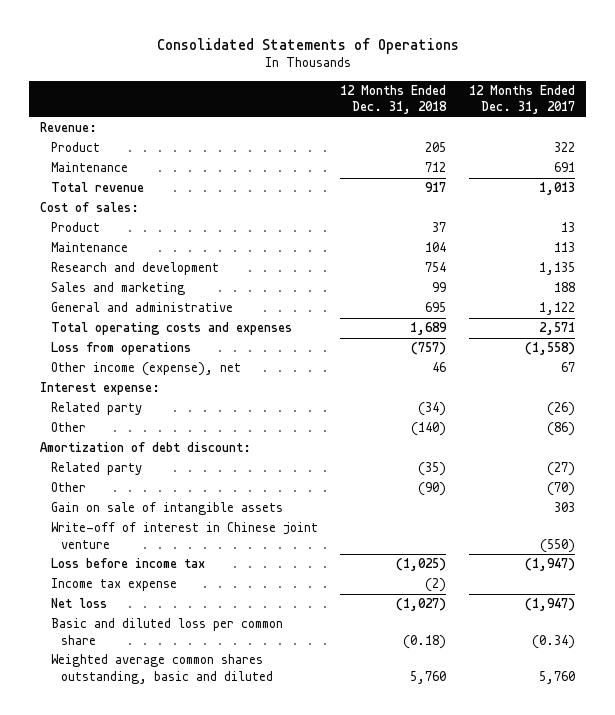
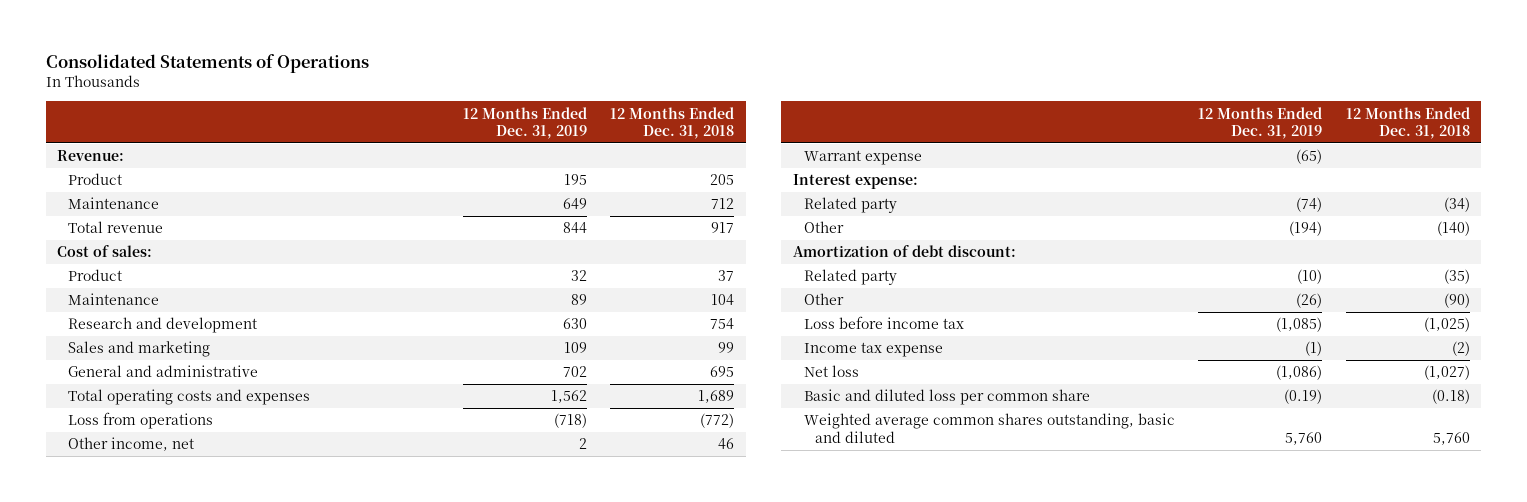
[468,84,575,115] 12 Months Ended Dec. 31, 2017 -> none
none -> [462,106,587,139] 12 Months Ended Dec. 31, 2019
[411,342,447,356] (757) -> [699,413,734,429] (772)
[50,362,241,377] Other income (expense), net -> [68,437,195,452] Other income, net
none -> [803,150,922,166] Warrant expense
[50,502,283,516] Gain on sale of intangible assets -> none
[50,522,318,549] Write-off of interest in Chinese joint venture -> none

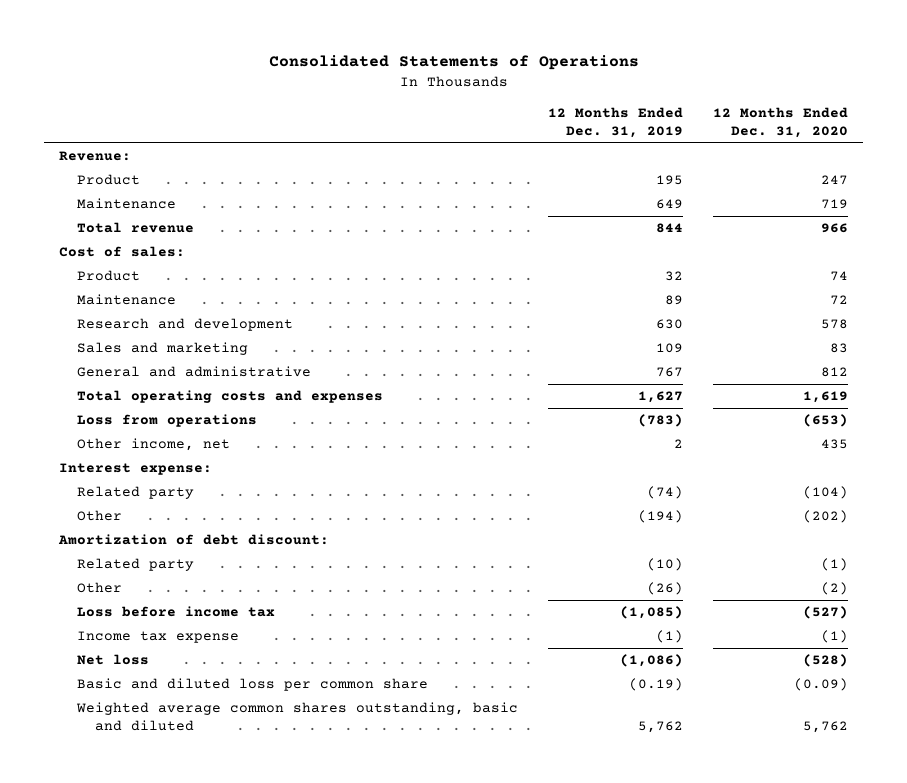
[609,106,734,139] 12 Months Ended Dec. 31, 2018 -> none
none -> [713,106,849,138] 12 Months Ended Dec. 31, 2020
[562,366,587,378] 702 -> [656,367,684,378] 767
[550,390,587,404] 1,562 -> [638,391,684,404] 1,627
[553,413,587,429] (718) -> [638,414,684,428] (783)
[803,150,922,166] Warrant expense -> none
[1285,431,1323,445] 5,760 -> [638,721,684,734] 5,762

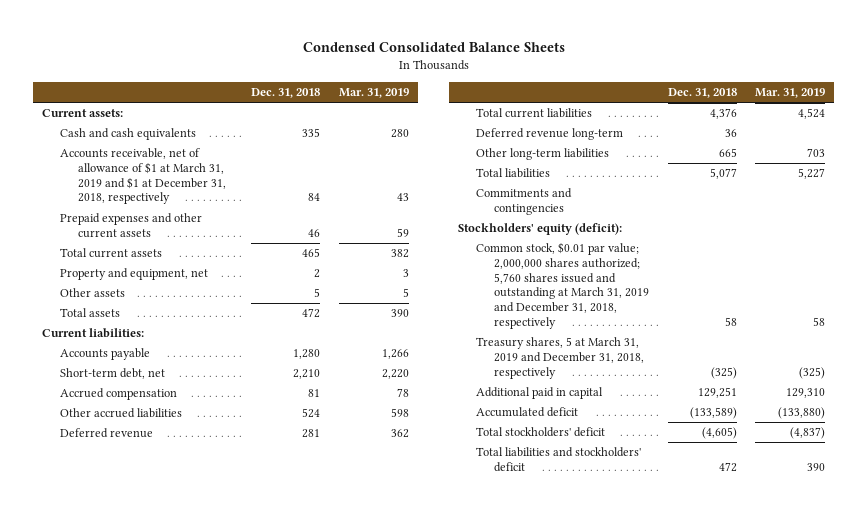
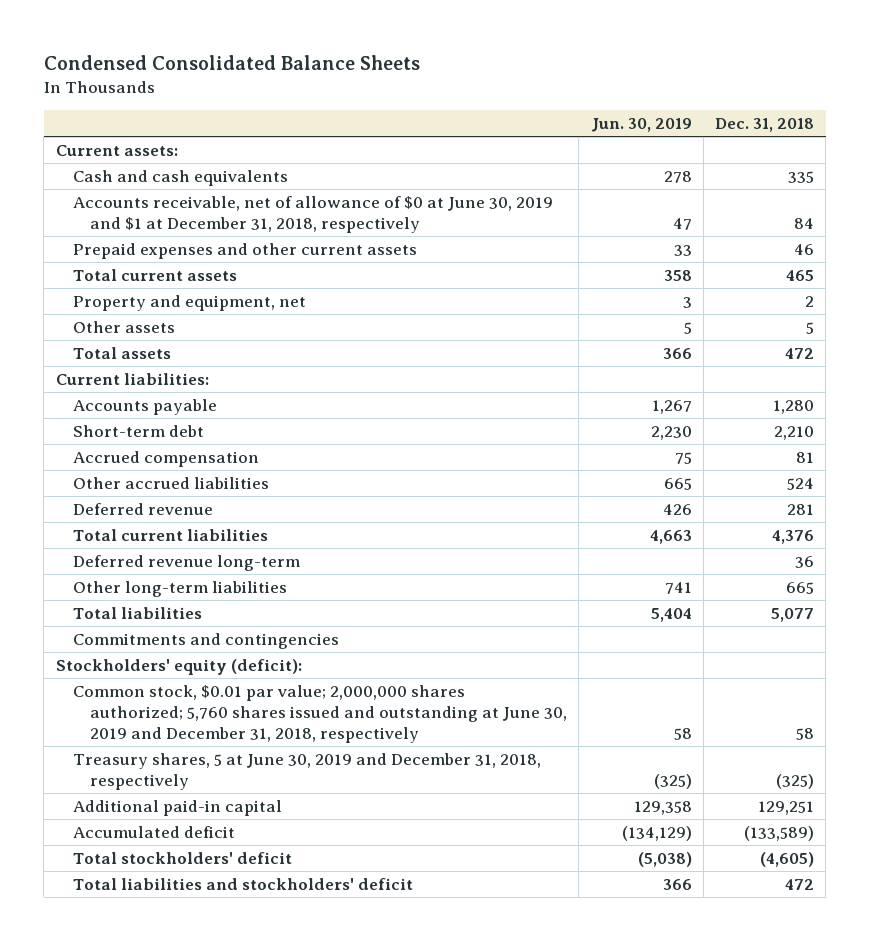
[338,87,409,98] Mar. 31, 2019 -> none
none -> [590,118,692,133] Jun. 30, 2019
[60,148,227,205] Accounts receivable, net of allowance of $1 at March 31, 2019 and $1 at December 31, 2018, respectively -> [72,195,553,234] Accounts receivable, net of allowance of $0 at June 30, 2019 and $1 at December 31, 2018, respectively
[60,368,166,380] Short-term debt, net -> [72,424,204,437] Short-term debt
[476,242,650,329] Common stock, $0.01 par value; 2,000,000 shares authorized; 5,760 shares issued and outstanding at March 31, 2019 and December 31, 2018, respectively -> [72,684,568,744] Common stock, $0.01 par value; 2,000,000 shares authorized; 5,760 shares issued and outstanding at June 30, 2019 and December 31, 2018, respectively
[476,337,645,379] Treasury shares, 5 at March 31, 2019 and December 31, 2018, respectively -> [72,752,541,791] Treasury shares, 5 at June 30, 2019 and December 31, 2018, respectively
[476,387,604,400] Additional paid in capital -> [72,799,282,816] Additional paid-in capital

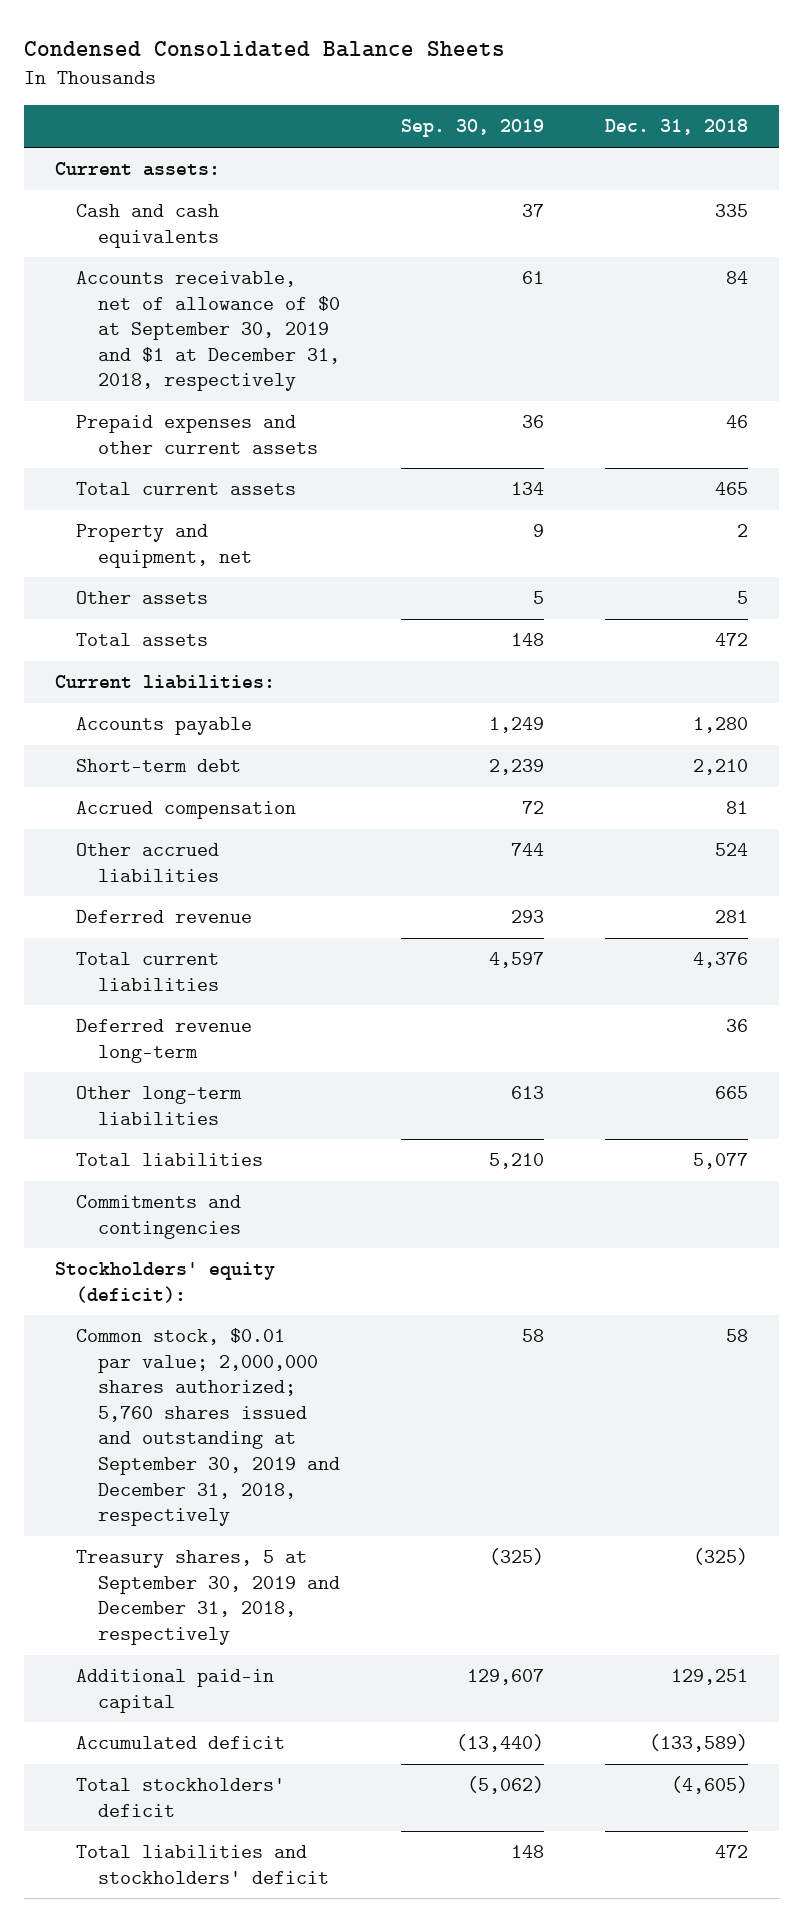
[590,118,692,133] Jun. 30, 2019 -> none
none -> [401,119,545,138] Sep. 30, 2019
[72,195,553,234] Accounts receivable, net of allowance of $0 at June 30, 2019 and $1 at December 31, 2018, respectively -> [76,271,340,392] Accounts receivable, net of allowance of $0 at September 30, 2019 and $1 at December 31, 2018, respectively
[72,684,568,744] Common stock, $0.01 par value; 2,000,000 shares authorized; 5,760 shares issued and outstanding at June 30, 2019 and December 31, 2018, respectively -> [76,1328,340,1527] Common stock, $0.01 par value; 2,000,000 shares authorized; 5,760 shares issued and outstanding at September 30, 2019 and December 31, 2018, respectively
[72,752,541,791] Treasury shares, 5 at June 30, 2019 and December 31, 2018, respectively -> [76,1550,340,1645] Treasury shares, 5 at September 30, 2019 and December 31, 2018, respectively

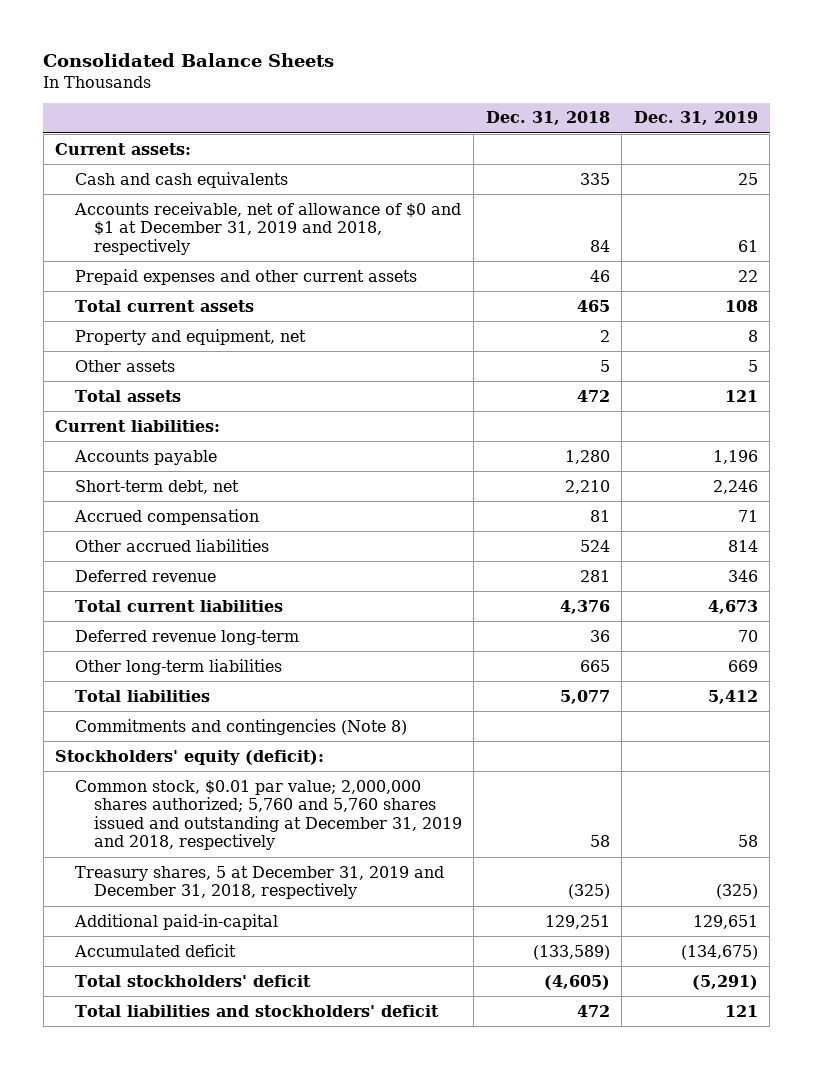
[24,41,506,58] Condensed Consolidated Balance Sheets -> [43,52,335,67] Consolidated Balance Sheets
[401,119,545,138] Sep. 30, 2019 -> none
none -> [633,111,758,126] Dec. 31, 2019
[76,271,340,392] Accounts receivable, net of allowance of $0 at September 30, 2019 and $1 at December 31, 2018, respectively -> [73,201,461,255] Accounts receivable, net of allowance of $0 and $1 at December 31, 2019 and 2018, respectively
[76,759,242,773] Short-term debt -> [74,479,239,494] Short-term debt, net
[76,1195,242,1239] Commitments and contingencies -> [74,718,407,735] Commitments and contingencies (Note 8)
[76,1328,340,1527] Common stock, $0.01 par value; 2,000,000 shares authorized; 5,760 shares issued and outstanding at September 30, 2019 and December 31, 2018, respectively -> [74,779,462,851] Common stock, $0.01 par value; 2,000,000 shares authorized; 5,760 and 5,760 shares issued and outstanding at December 31, 2019 and 2018, respectively
[76,1550,340,1645] Treasury shares, 5 at September 30, 2019 and December 31, 2018, respectively -> [74,865,444,900] Treasury shares, 5 at December 31, 2019 and December 31, 2018, respectively
[76,1669,275,1713] Additional paid-in capital -> [73,913,278,930] Additional paid-in-capital

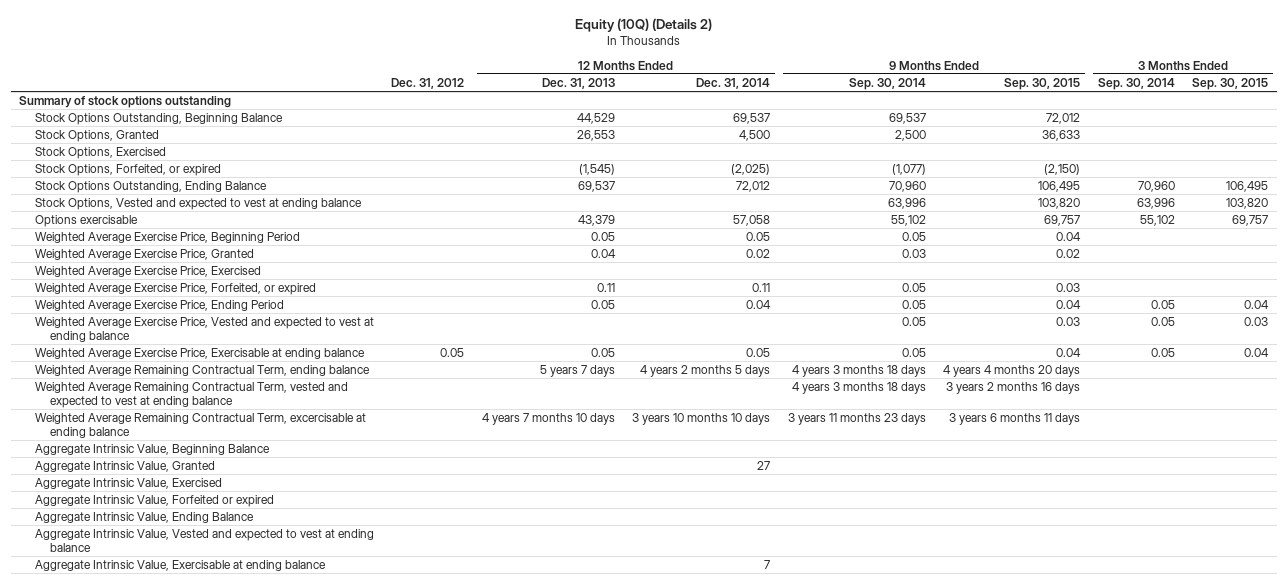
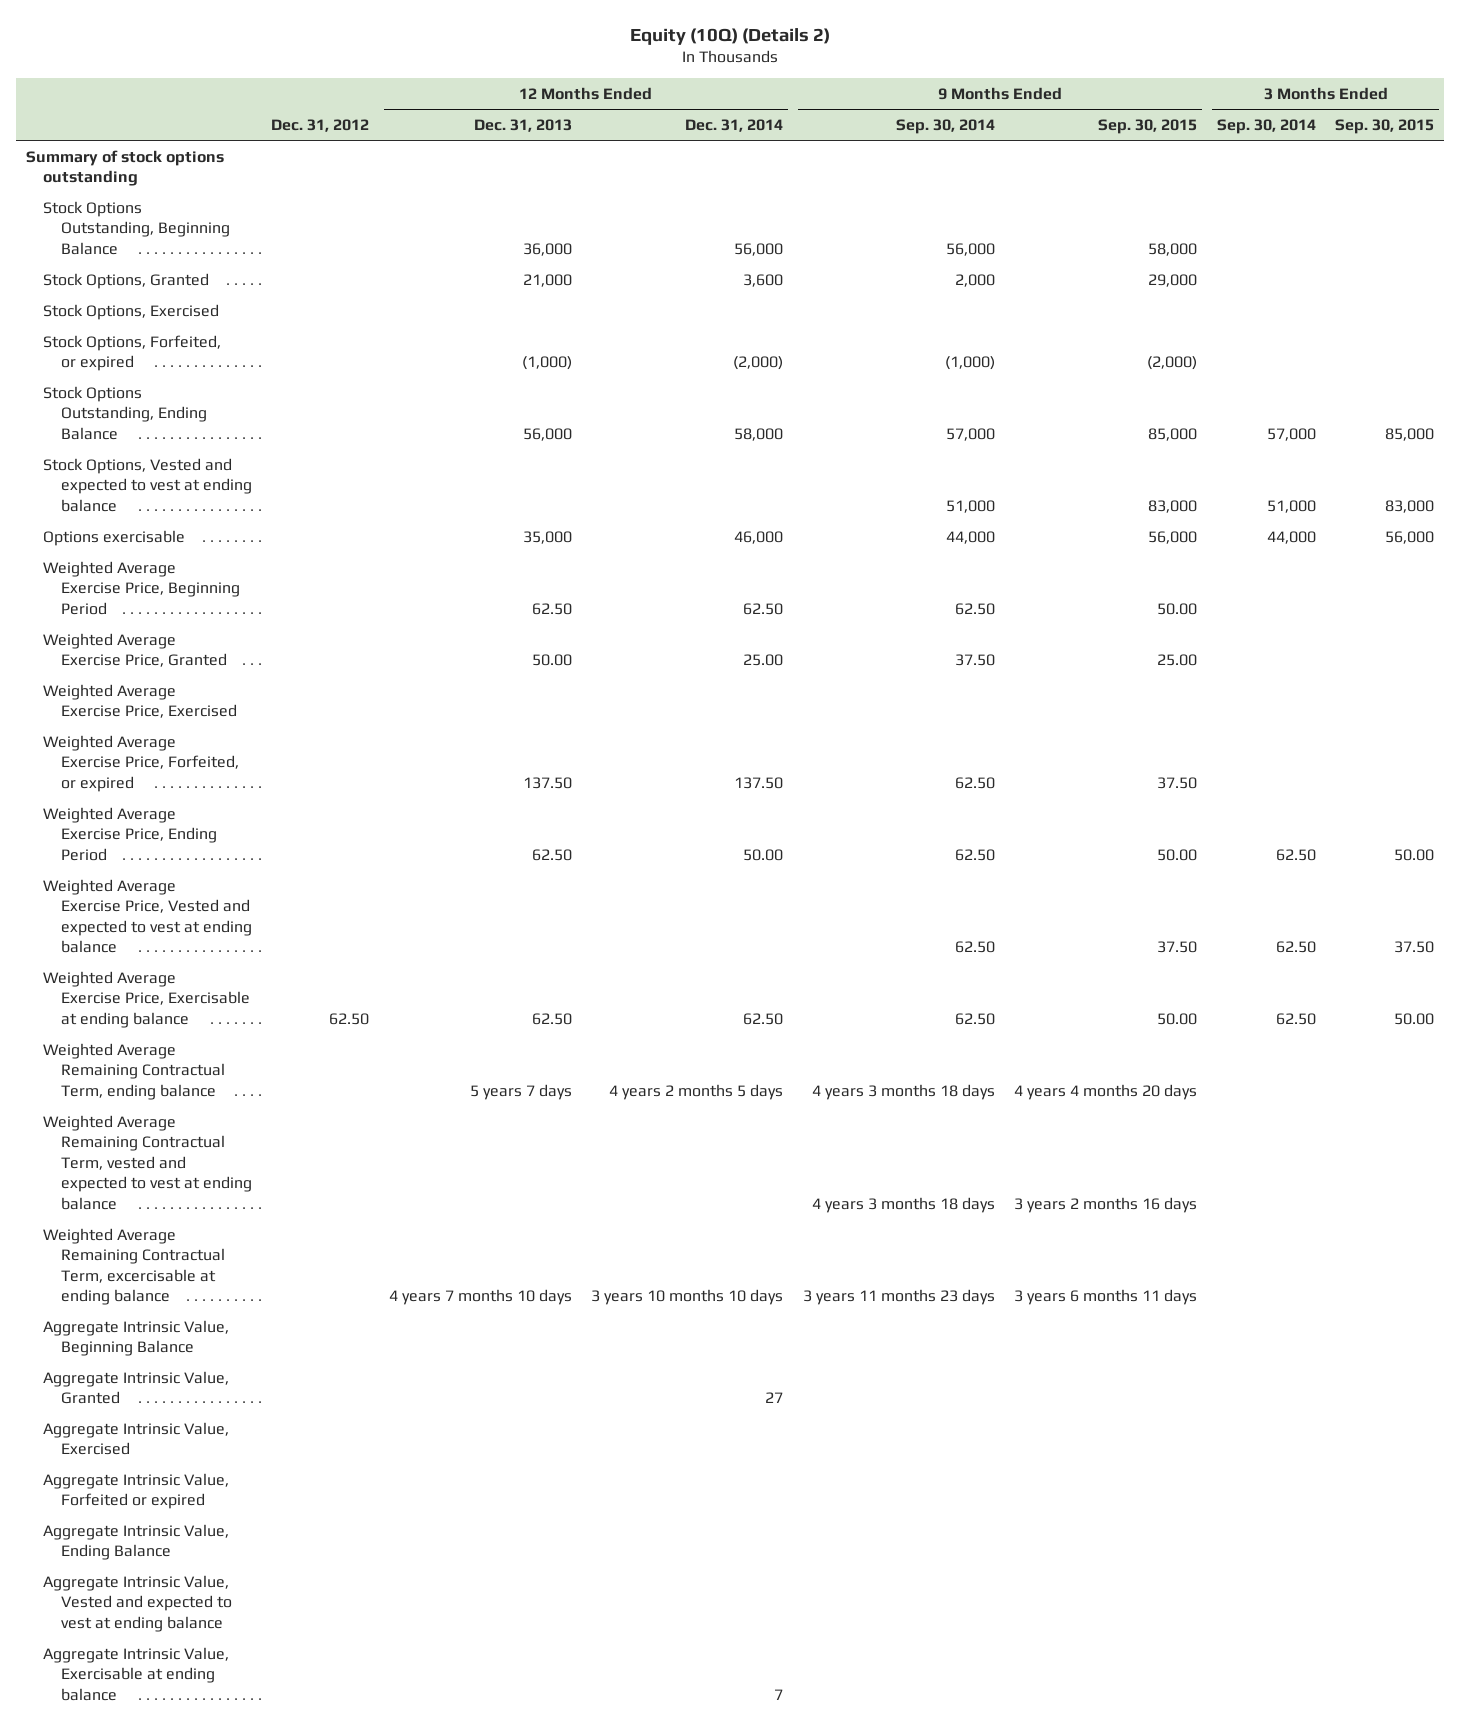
[576,112,615,124] 44,529 -> [522,242,572,256] 36,000
[733,112,771,124] 69,537 -> [734,242,784,256] 56,000
[888,112,926,124] 69,537 -> [945,242,995,256] 56,000
[1046,112,1081,124] 72,012 -> [1148,242,1198,256] 58,000
[576,129,615,141] 26,553 -> [522,273,572,287] 21,000
[739,129,771,141] 4,500 -> [743,273,784,287] 3,600
[894,129,926,141] 2,500 -> [954,273,995,287] 2,000
[1042,129,1081,141] 36,633 -> [1148,273,1198,287] 29,000
[578,163,615,175] (1,545) -> [521,356,572,371] (1,000)
[731,163,771,175] (2,025) -> [733,356,784,371] (2,000)
[891,163,926,175] (1,077) -> [944,356,995,371] (1,000)
[1044,163,1081,175] (2,150) -> [1147,356,1198,371] (2,000)
[577,180,615,192] 69,537 -> [522,427,572,441] 56,000
[736,180,771,192] 72,012 -> [734,427,784,441] 58,000
[888,180,926,192] 70,960 -> [945,427,995,441] 57,000
[1038,180,1081,192] 106,495 -> [1148,427,1198,441] 85,000
[1137,180,1175,192] 70,960 -> [1266,427,1316,441] 57,000
[1226,180,1269,192] 106,495 -> [1385,427,1435,441] 85,000
[887,197,926,209] 63,996 -> [945,499,995,513] 51,000
[1038,197,1081,209] 103,820 -> [1148,499,1198,513] 83,000
[1136,197,1175,209] 63,996 -> [1266,499,1316,513] 51,000
[1226,197,1269,209] 103,820 -> [1385,499,1435,513] 83,000
[577,214,615,226] 43,379 -> [522,530,572,544] 35,000
[733,214,771,226] 57,058 -> [734,530,784,544] 46,000
[890,214,926,226] 55,102 -> [945,530,995,544] 44,000
[1044,214,1081,226] 69,757 -> [1148,530,1198,544] 56,000
[1139,214,1175,226] 55,102 -> [1266,530,1316,544] 44,000
[1232,214,1269,226] 69,757 -> [1385,530,1435,544] 56,000
[590,231,615,241] 0.05 -> [531,602,572,615] 62.50
[746,231,771,241] 0.05 -> [743,602,784,615] 62.50
[901,231,926,241] 0.05 -> [954,602,995,615] 62.50
[1056,231,1082,241] 0.04 -> [1157,602,1198,615] 50.00
[590,248,616,258] 0.04 -> [531,654,572,667] 50.00
[746,248,771,258] 0.02 -> [743,654,784,667] 25.00
[901,248,926,258] 0.03 -> [954,654,995,667] 37.50
[1056,248,1081,258] 0.02 -> [1157,654,1198,667] 25.00
[596,282,615,292] 0.11 -> [522,776,572,789] 137.50
[752,282,771,292] 0.11 -> [734,776,784,789] 137.50
[901,282,926,292] 0.05 -> [954,776,995,789] 62.50
[1056,282,1081,292] 0.03 -> [1157,776,1198,789] 37.50
[590,299,615,309] 0.05 -> [531,848,572,861] 62.50
[746,299,772,309] 0.04 -> [743,848,784,861] 50.00
[901,299,926,309] 0.05 -> [954,848,995,861] 62.50
[1056,299,1082,309] 0.04 -> [1157,848,1198,861] 50.00
[1150,299,1175,309] 0.05 -> [1275,848,1316,861] 62.50
[1244,299,1270,309] 0.04 -> [1394,848,1435,861] 50.00
[901,316,926,326] 0.05 -> [954,941,995,954] 62.50
[1056,316,1081,326] 0.03 -> [1157,941,1198,954] 37.50
[1150,316,1175,326] 0.05 -> [1275,941,1316,954] 62.50
[1244,316,1269,326] 0.03 -> [1394,941,1435,954] 37.50
[440,347,465,357] 0.05 -> [329,1012,370,1025] 62.50
[590,347,615,357] 0.05 -> [531,1012,572,1025] 62.50
[746,347,771,357] 0.05 -> [743,1012,784,1025] 62.50
[901,347,926,357] 0.05 -> [954,1012,995,1025] 62.50
[1056,347,1082,357] 0.04 -> [1157,1012,1198,1025] 50.00
[1150,347,1175,357] 0.05 -> [1275,1012,1316,1025] 62.50
[1244,347,1270,357] 0.04 -> [1394,1012,1435,1025] 50.00

